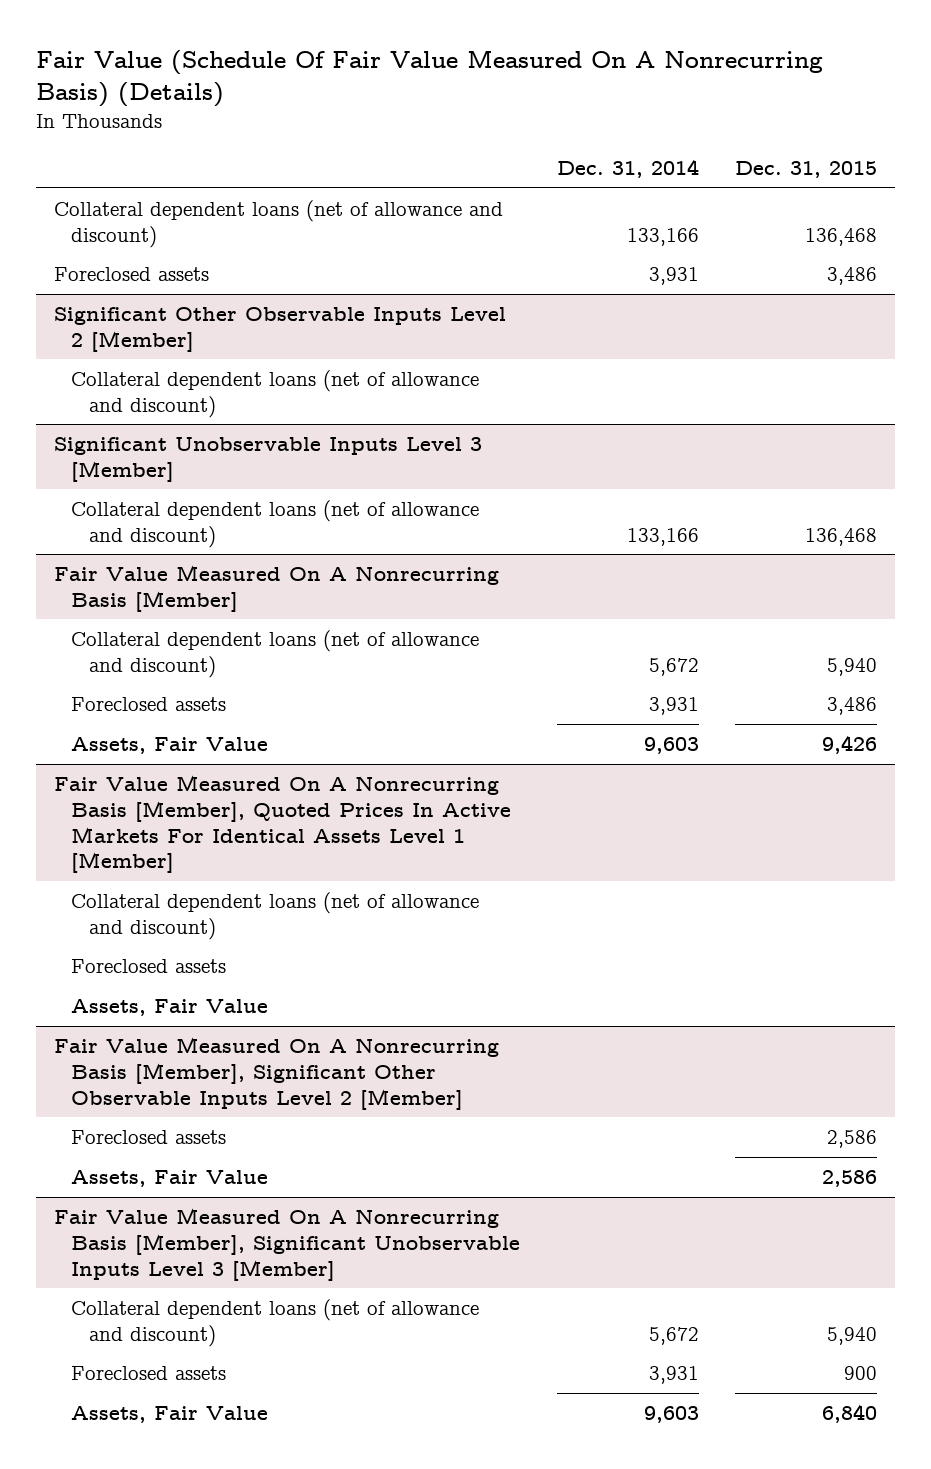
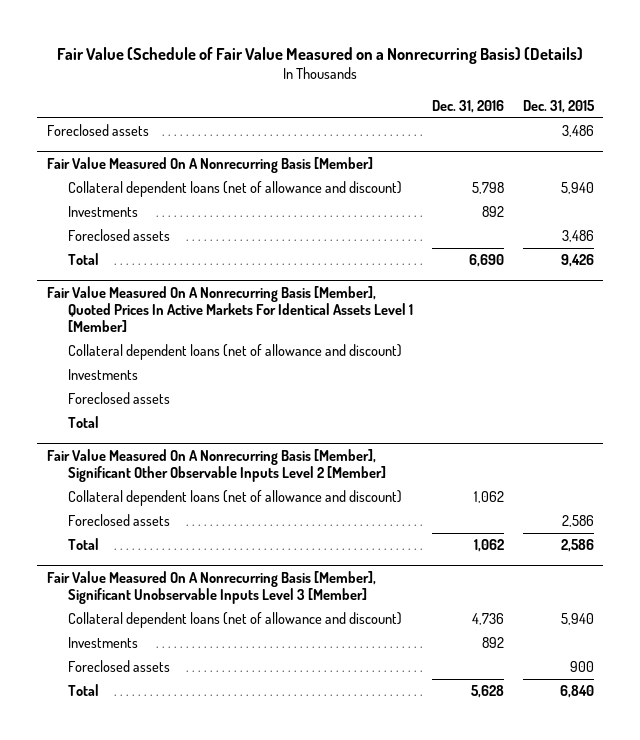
[35,49,823,107] Fair Value (Schedule Of Fair Value Measured On A Nonrecurring Basis) (Details) -> [57,46,584,64] Fair Value (Schedule of Fair Value Measured on a Nonrecurring Basis) (Details)
[556,159,699,179] Dec. 31, 2014 -> none
none -> [431,99,504,113] Dec. 31, 2016
[53,199,503,248] Collateral dependent loans (net of allowance and discount) -> none
[53,306,506,352] Significant Other Observable Inputs Level 2 [Member] -> none
[71,369,480,418] Collateral dependent loans (net of allowance and discount) -> none
[53,436,482,482] Significant Unobservable Inputs Level 3 [Member] -> none
[71,499,480,548] Collateral dependent loans (net of allowance and discount) -> none
none -> [68,206,139,218] Investments
[71,736,269,754] Assets, Fair Value -> [68,253,100,266] Total
none -> [68,369,139,381] Investments
[71,998,269,1016] Assets, Fair Value -> [68,416,100,429] Total
none -> [68,490,403,507] Collateral dependent loans (net of allowance and discount)
[71,1169,269,1187] Assets, Fair Value -> [68,538,100,551] Total
none -> [68,637,139,649] Investments
[71,1405,269,1423] Assets, Fair Value -> [68,684,100,697] Total

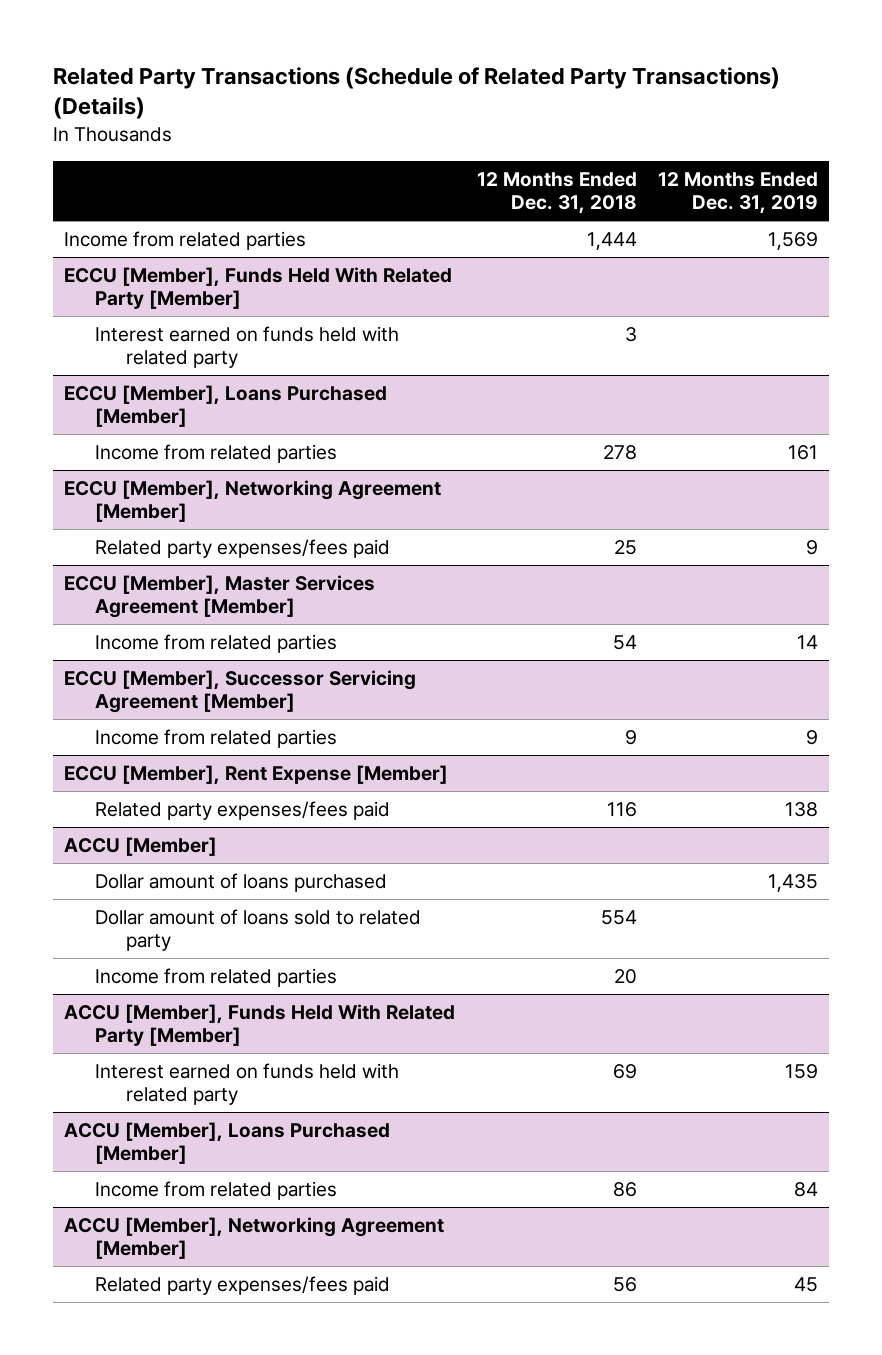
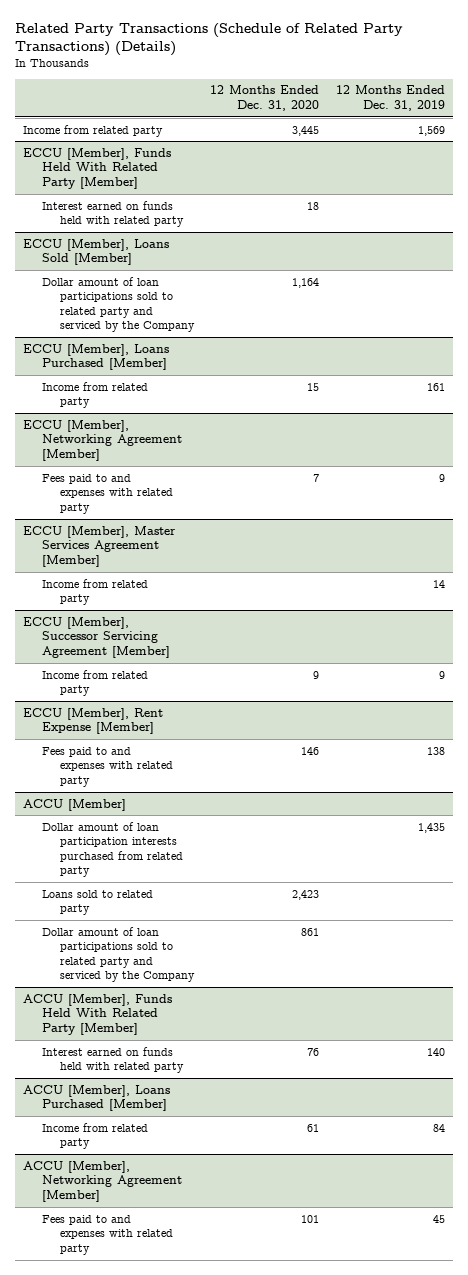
[476,171,637,214] 12 Months Ended Dec. 31, 2018 -> none
none -> [210,85,320,112] 12 Months Ended Dec. 31, 2020
[63,231,306,251] Income from related parties -> [23,124,164,137] Income from related party
none -> [23,238,170,266] ECCU [Member], Loans Sold [Member]
none -> [41,276,195,333] Dollar amount of loan participations sold to related party and serviced by the Company
[94,444,337,464] Income from related parties -> [41,381,148,409] Income from related party
[94,539,390,559] Related party expenses/fees paid -> [41,473,173,514] Fees paid to and expenses with related party
[94,634,337,654] Income from related parties -> [41,578,148,606] Income from related party
[94,729,337,749] Income from related parties -> [41,669,148,697] Income from related party
[94,801,390,821] Related party expenses/fees paid -> [41,746,173,787] Fees paid to and expenses with related party
[94,968,337,988] Income from related parties -> none
[94,873,387,893] Dollar amount of loans purchased -> [41,821,183,878] Dollar amount of loan participation interests purchased from related party
[94,909,421,952] Dollar amount of loans sold to related party -> [41,889,153,916] Loans sold to related party
none -> [41,926,195,983] Dollar amount of loan participations sold to related party and serviced by the Company
[785,1064,819,1080] 159 -> [427,1047,446,1056] 140
[94,1181,337,1201] Income from related parties -> [41,1122,148,1150] Income from related party
[94,1276,390,1296] Related party expenses/fees paid -> [41,1214,173,1255] Fees paid to and expenses with related party

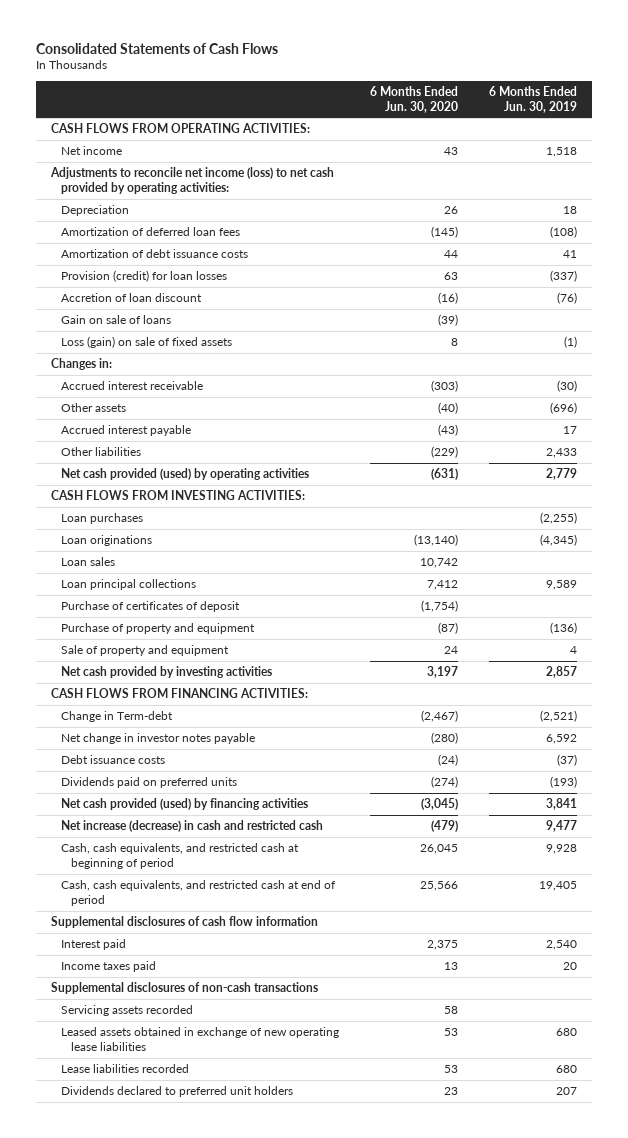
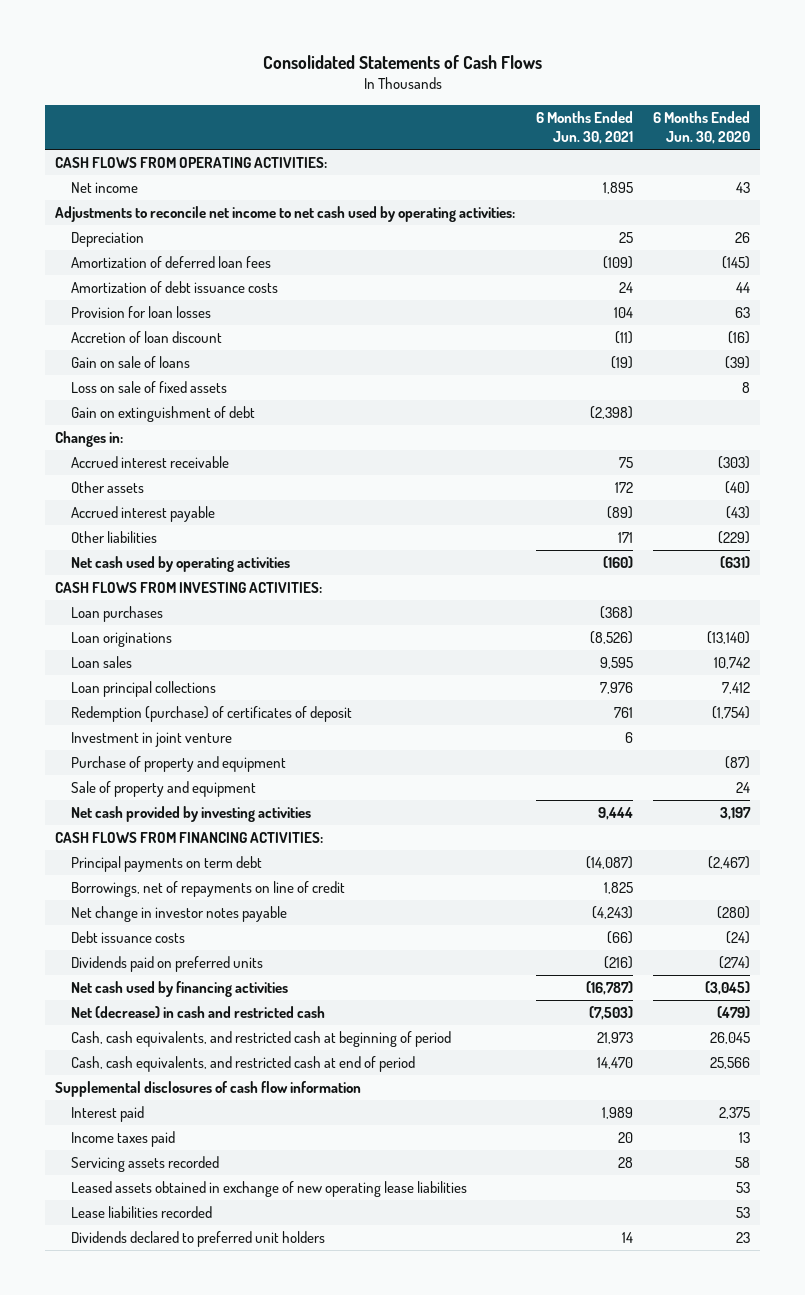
[488,85,577,113] 6 Months Ended Jun. 30, 2019 -> none
none -> [535,110,633,145] 6 Months Ended Jun. 30, 2021
[50,167,335,194] Adjustments to reconcile net income (loss) to net cash provided by operating activities: -> [55,206,516,223] Adjustments to reconcile net income to net cash used by operating activities:
[61,270,228,283] Provision (credit) for loan losses -> [71,306,212,319] Provision for loan losses
[61,336,233,349] Loss (gain) on sale of fixed assets -> [71,381,228,394] Loss on sale of fixed assets
none -> [71,406,256,423] Gain on extinguishment of debt
[61,468,310,481] Net cash provided (used) by operating activities -> [71,556,291,573] Net cash used by operating activities
[61,601,241,613] Purchase of certificates of deposit -> [71,706,353,723] Redemption (purchase) of certificates of deposit
none -> [71,732,233,748] Investment in joint venture
[61,711,174,723] Change in Term-debt -> [71,856,263,873] Principal payments on term debt
none -> [71,881,346,898] Borrowings, net of repayments on line of credit
[61,798,309,811] Net cash provided (used) by financing activities -> [71,981,289,998] Net cash used by financing activities
[61,820,324,833] Net increase (decrease) in cash and restricted cash -> [71,1006,326,1019] Net (decrease) in cash and restricted cash
[51,982,319,995] Supplemental disclosures of non-cash transactions -> none

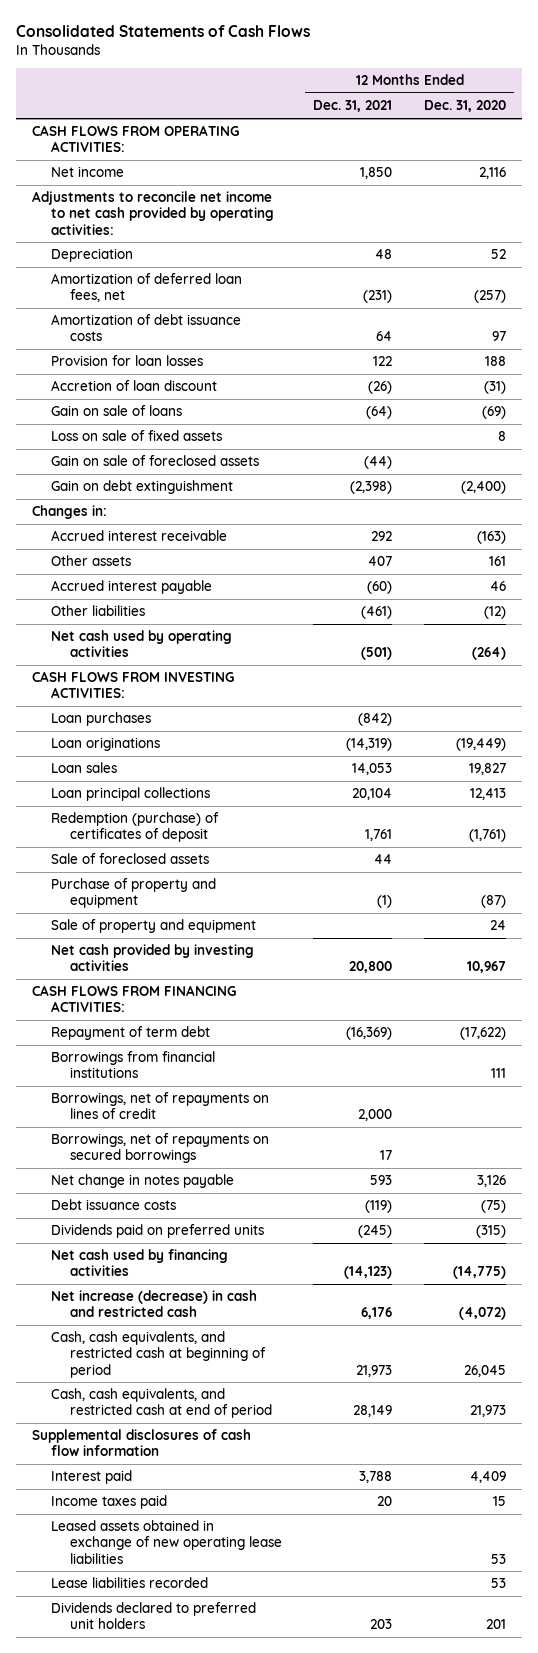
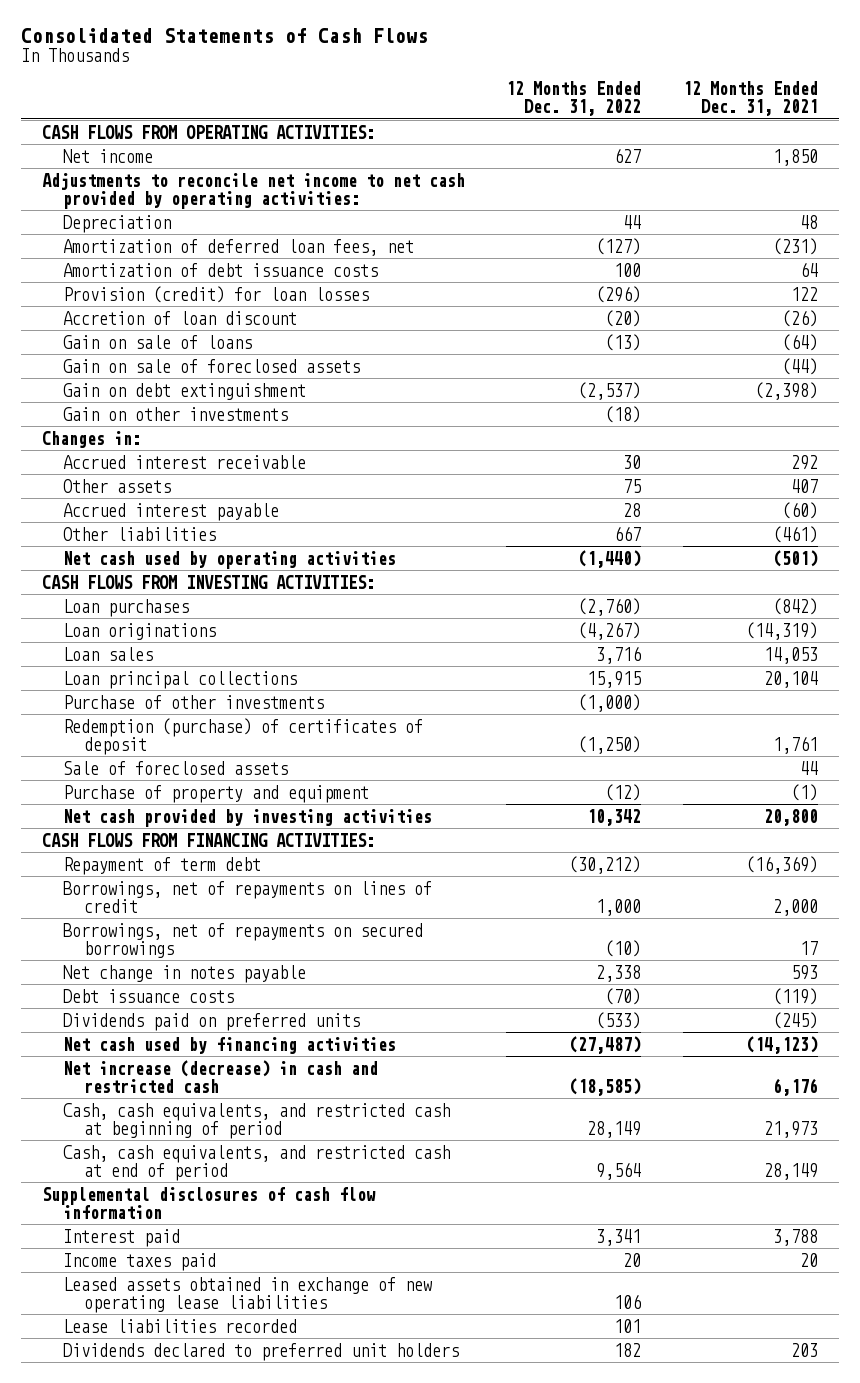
[424,100,507,113] Dec. 31, 2020 -> none
none -> [506,80,642,117] 12 Months Ended Dec. 31, 2022
[50,355,203,367] Provision for loan losses -> [62,285,369,303] Provision (credit) for loan losses
[50,430,222,442] Loss on sale of fixed assets -> none
none -> [62,406,288,421] Gain on other investments
none -> [62,694,324,709] Purchase of other investments
[50,919,256,934] Sale of property and equipment -> none
[50,1051,215,1079] Borrowings from financial institutions -> none

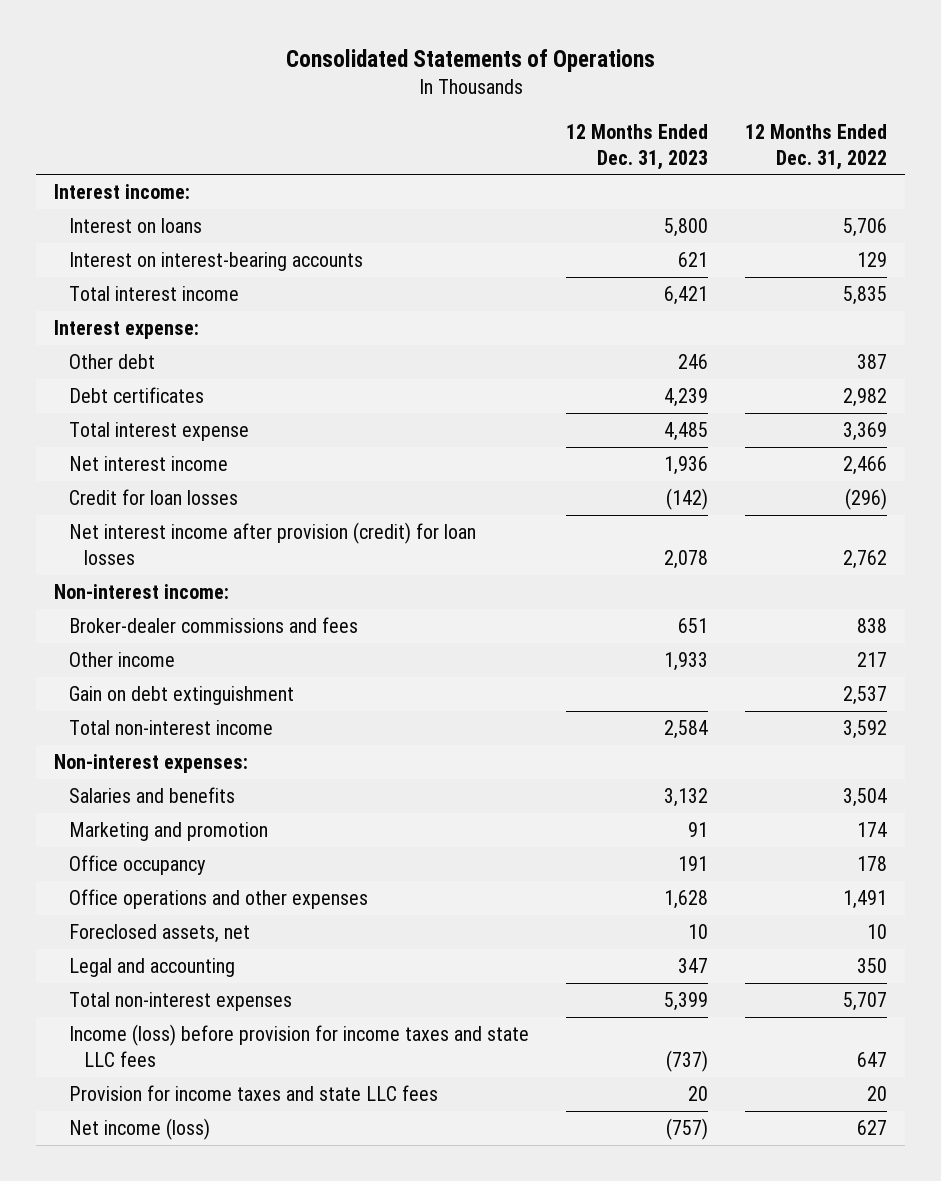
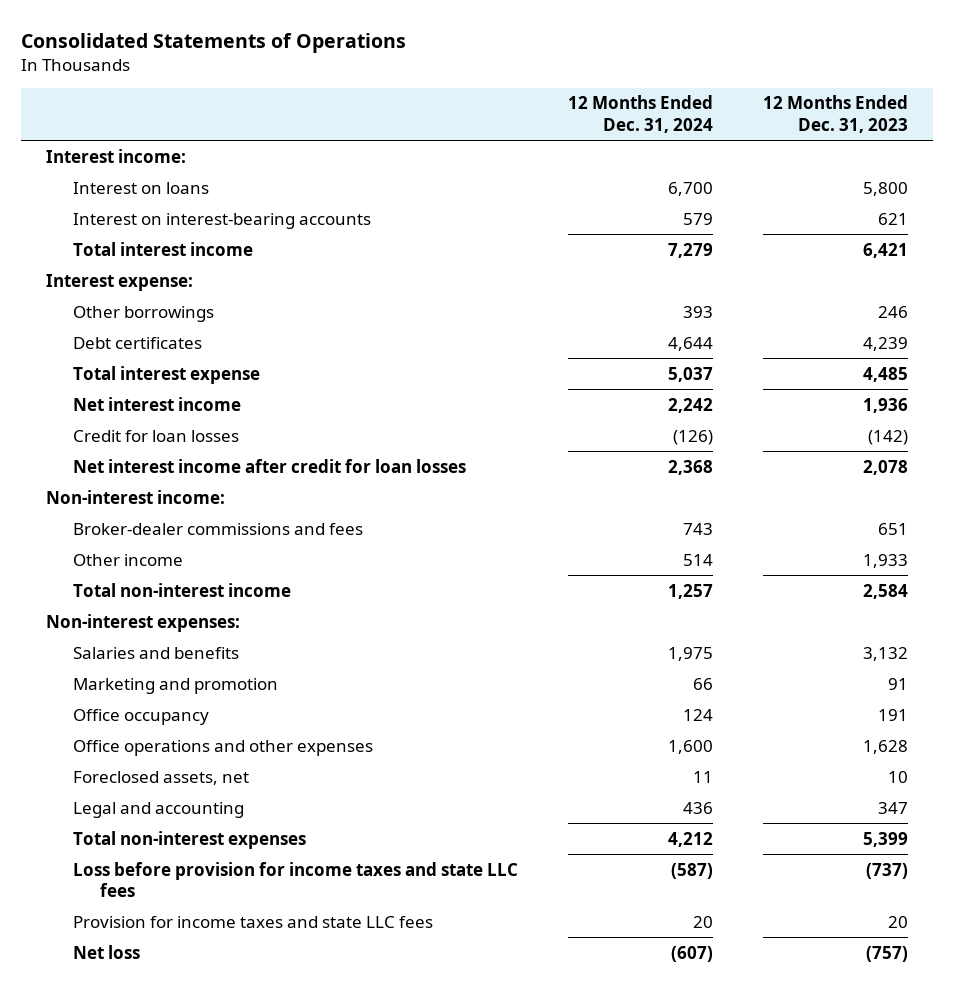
[744,123,887,170] 12 Months Ended Dec. 31, 2022 -> none
none -> [567,95,713,133] 12 Months Ended Dec. 31, 2024
[69,354,156,370] Other debt -> [72,305,214,322] Other borrowings
[69,522,477,565] Net interest income after provision (credit) for loan losses -> [72,458,466,473] Net interest income after credit for loan losses
[69,686,295,706] Gain on debt extinguishment -> none
[69,1024,530,1067] Income (loss) before provision for income taxes and state LLC fees -> [72,861,518,898] Loss before provision for income taxes and state LLC fees
[69,1118,211,1141] Net income (loss) -> [72,944,140,959] Net loss

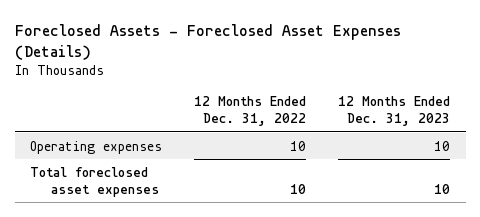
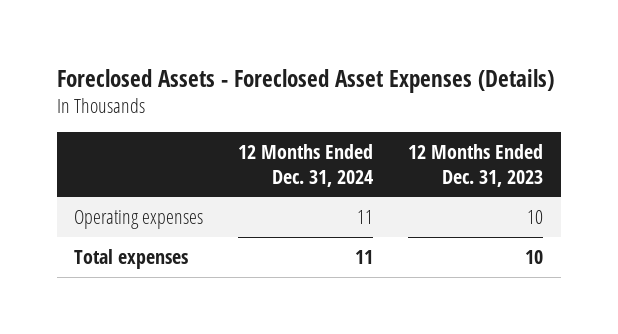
[194,95,307,127] 12 Months Ended Dec. 31, 2022 -> none
none -> [238,144,374,187] 12 Months Ended Dec. 31, 2024
[30,166,160,197] Total foreclosed asset expenses -> [74,248,189,269] Total expenses

